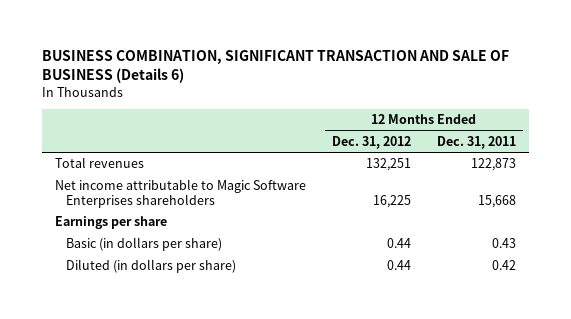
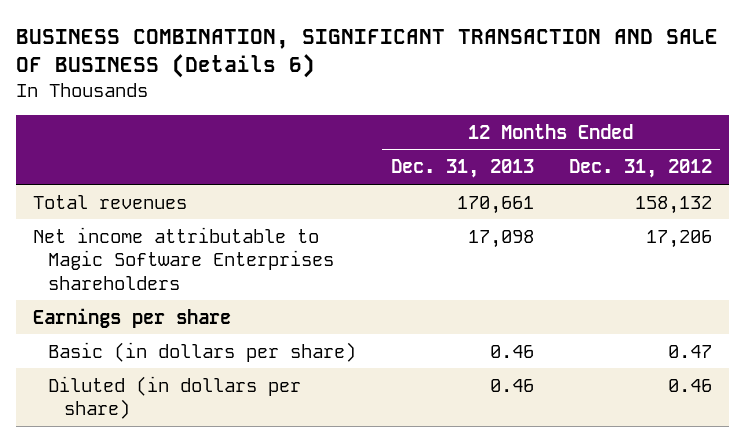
[437,136,517,150] Dec. 31, 2011 -> none
none -> [390,159,534,179] Dec. 31, 2013
[365,158,411,172] 132,251 -> [634,195,712,214] 158,132
[372,194,411,208] 16,225 -> [645,229,712,248] 17,206
[386,238,411,249] 0.44 -> [667,344,712,358] 0.47
[386,260,411,271] 0.44 -> [667,378,712,392] 0.46

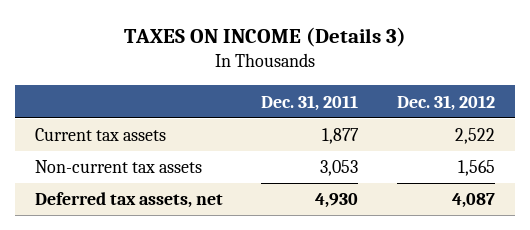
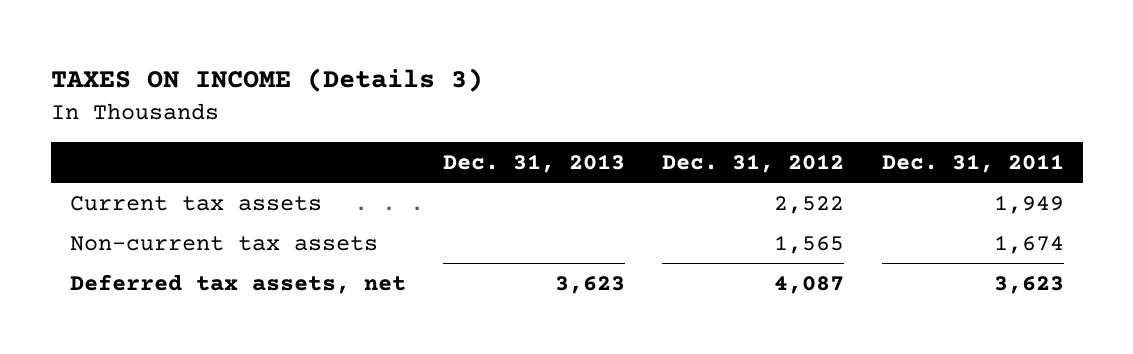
none -> [442,154,625,174] Dec. 31, 2013
[322,128,360,145] 1,877 -> [993,194,1064,214] 1,949
[320,160,359,177] 3,053 -> [993,234,1064,254] 1,674
[315,193,359,209] 4,930 -> [993,275,1064,294] 3,623

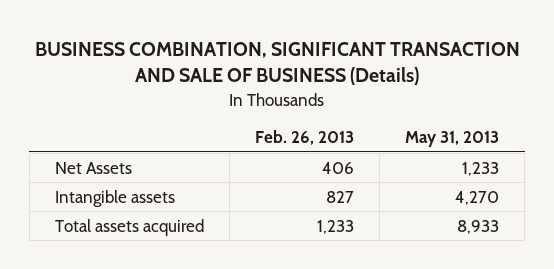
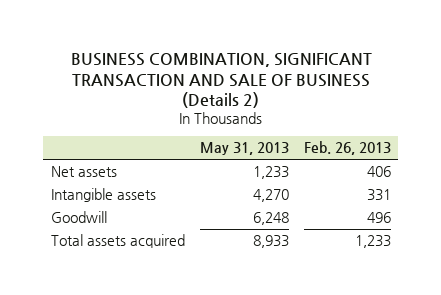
[34,41,520,86] BUSINESS COMBINATION, SIGNIFICANT TRANSACTION AND SALE OF BUSINESS (Details) -> [70,53,372,109] BUSINESS COMBINATION, SIGNIFICANT TRANSACTION AND SALE OF BUSINESS (Details 2)
[54,161,132,174] Net Assets -> [50,165,117,177] Net assets
[325,190,354,203] 827 -> [366,188,391,201] 331
none -> [50,210,107,223] Goodwill

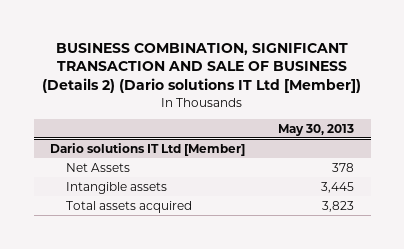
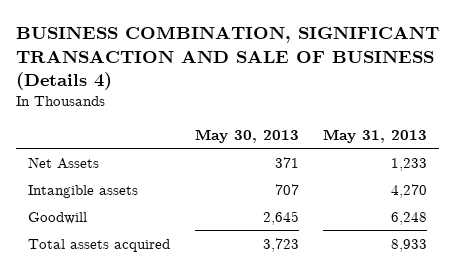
[42,42,362,94] BUSINESS COMBINATION, SIGNIFICANT TRANSACTION AND SALE OF BUSINESS (Details 2) (Dario solutions IT Ltd [Member]) -> [16,26,440,91] BUSINESS COMBINATION, SIGNIFICANT TRANSACTION AND SALE OF BUSINESS (Details 4)
none -> [323,129,428,144] May 31, 2013
[50,142,246,156] Dario solutions IT Ltd [Member] -> none
[332,162,355,172] 378 -> [274,156,299,168] 371
[321,181,355,193] 3,445 -> [274,183,299,195] 707
none -> [28,211,88,224] Goodwill
[322,200,355,212] 3,823 -> [262,237,299,252] 3,723

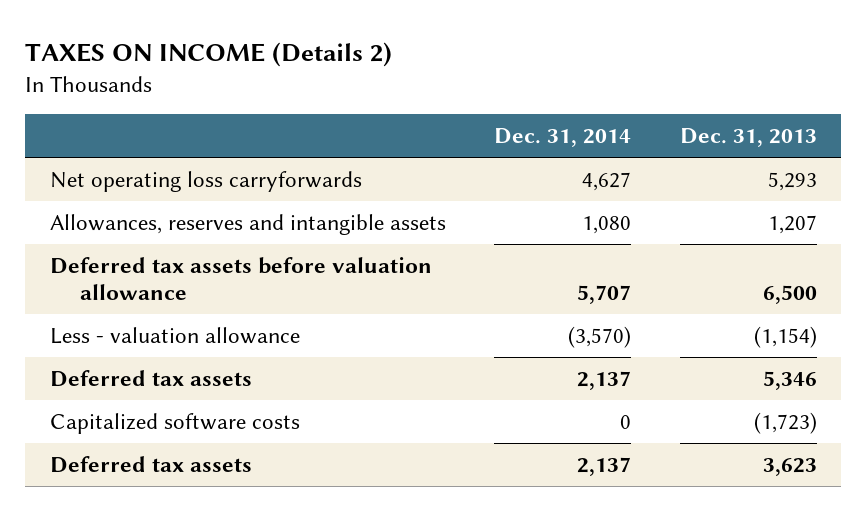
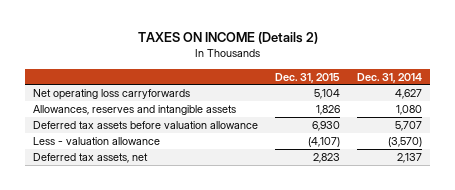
[679,128,817,148] Dec. 31, 2013 -> none
none -> [275,72,341,83] Dec. 31, 2015
[49,369,252,387] Deferred tax assets -> none
[49,412,300,434] Capitalized software costs -> none
[49,455,252,473] Deferred tax assets -> [33,153,149,164] Deferred tax assets, net

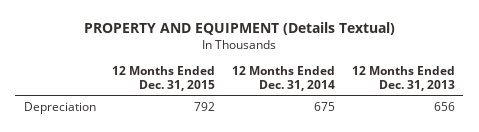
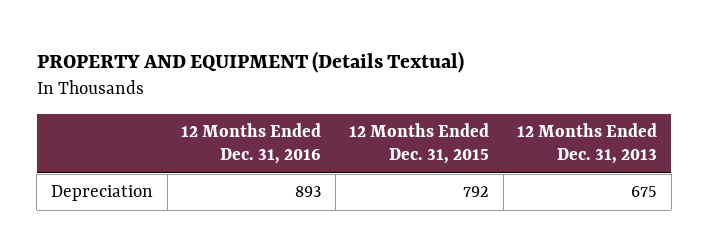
[232,66,336,91] 12 Months Ended Dec. 31, 2014 -> none
none -> [181,123,322,165] 12 Months Ended Dec. 31, 2016
[433,101,455,111] 656 -> [631,186,658,198] 675

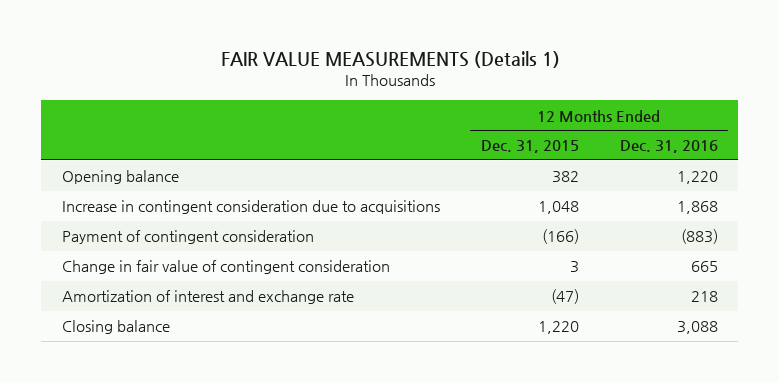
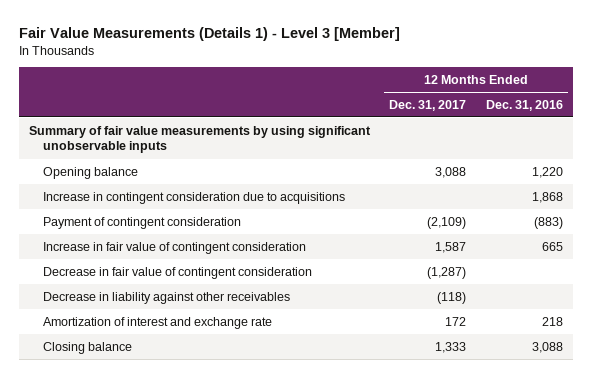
[220,50,560,68] FAIR VALUE MEASUREMENTS (Details 1) -> [18,27,400,42] Fair Value Measurements (Details 1) - Level 3 [Member]
[480,140,579,154] Dec. 31, 2015 -> none
none -> [389,99,467,111] Dec. 31, 2017
none -> [28,125,371,154] Summary of fair value measurements by using significant unobservable inputs
[61,260,390,275] Change in fair value of contingent consideration -> [42,241,306,254] Increase in fair value of contingent consideration
none -> [42,266,312,279] Decrease in fair value of contingent consideration
none -> [42,291,290,304] Decrease in liability against other receivables

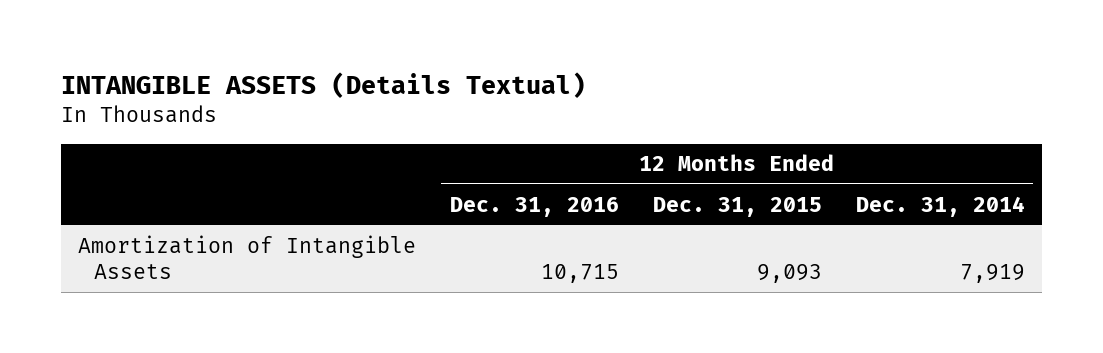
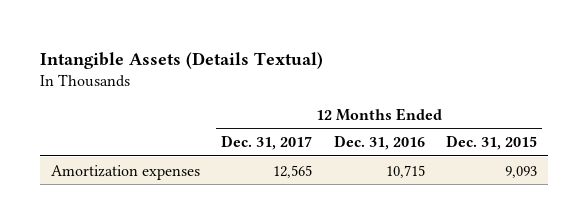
[60,71,586,98] INTANGIBLE ASSETS (Details Textual) -> [40,51,324,69] Intangible Assets (Details Textual)
[855,195,1025,217] Dec. 31, 2014 -> none
none -> [221,135,313,151] Dec. 31, 2017
[77,234,416,280] Amortization of Intangible Assets -> [50,164,200,180] Amortization expenses

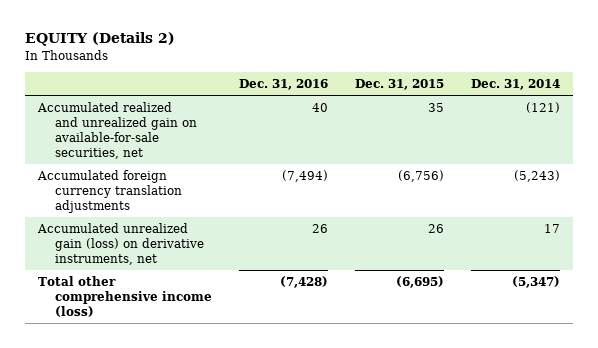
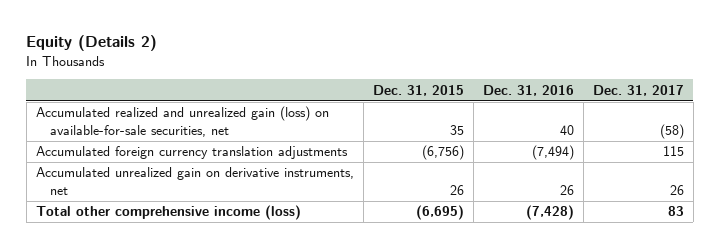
[24,32,175,47] EQUITY (Details 2) -> [26,35,158,52] Equity (Details 2)
[470,78,560,90] Dec. 31, 2014 -> none
none -> [592,84,684,96] Dec. 31, 2017
[37,102,198,160] Accumulated realized and unrealized gain on available-for-sale securities, net -> [35,106,329,137] Accumulated realized and unrealized gain (loss) on available-for-sale securities, net
[37,223,205,266] Accumulated unrealized gain (loss) on derivative instruments, net -> [35,167,354,195] Accumulated unrealized gain on derivative instruments, net

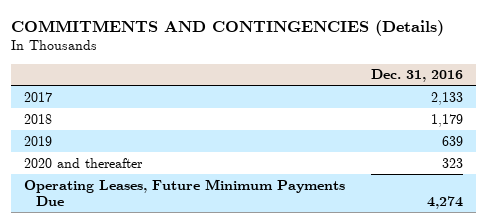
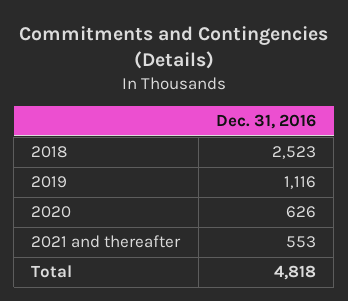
[11,19,445,36] COMMITMENTS AND CONTINGENCIES (Details) -> [18,25,328,69] Commitments and Contingencies (Details)
[23,91,52,102] 2017 -> none
[23,178,345,206] Operating Leases, Future Minimum Payments Due -> none
[430,113,463,127] 1,179 -> [272,146,317,160] 2,523
[441,135,463,146] 639 -> [284,176,317,190] 1,116
none -> [31,206,72,219] 2020
[23,157,143,168] 2020 and thereafter -> [31,235,182,249] 2021 and thereafter
[441,157,463,168] 323 -> [286,236,317,249] 553
none -> [31,265,73,279] Total

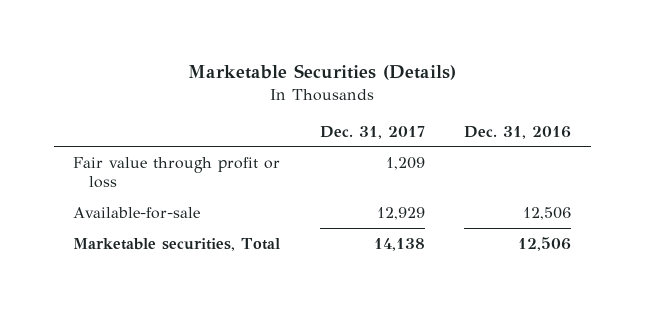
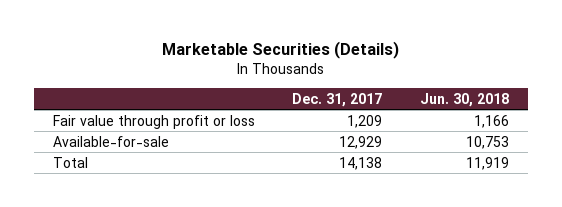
[464,125,572,139] Dec. 31, 2016 -> none
none -> [420,92,510,107] Jun. 30, 2018
[73,237,281,251] Marketable securities, Total -> [52,156,88,168] Total

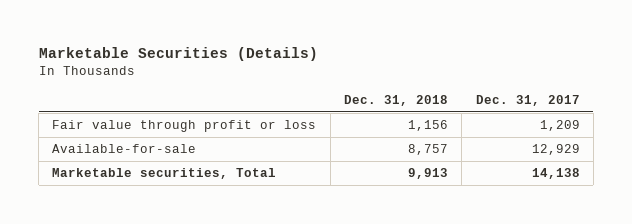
[420,92,510,107] Jun. 30, 2018 -> none
none -> [343,94,448,106] Dec. 31, 2018
[52,156,88,168] Total -> [52,168,277,180] Marketable securities, Total

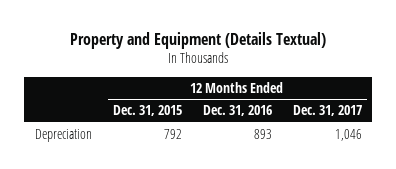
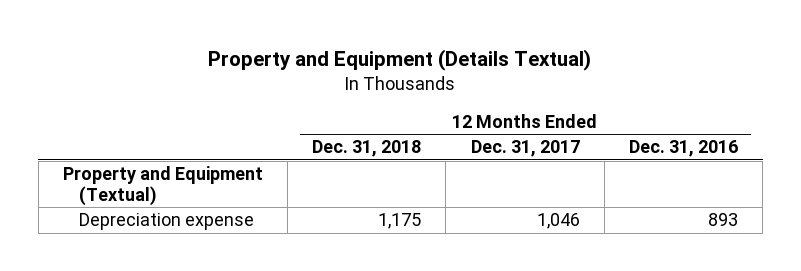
[112,105,182,117] Dec. 31, 2015 -> none
none -> [312,140,422,158] Dec. 31, 2018
none -> [62,166,263,206] Property and Equipment (Textual)
[34,129,92,143] Depreciation -> [78,213,254,231] Depreciation expense

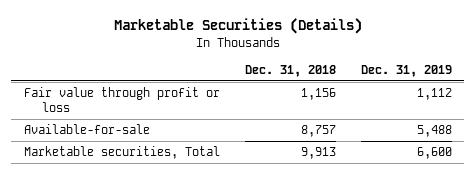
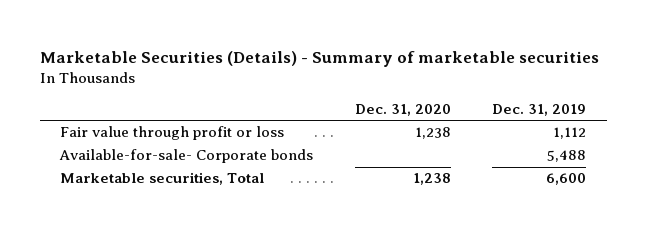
[113,18,362,35] Marketable Securities (Details) -> [39,50,599,67] Marketable Securities (Details) - Summary of marketable securities
[244,64,336,77] Dec. 31, 2018 -> none
none -> [354,104,451,117] Dec. 31, 2020
[23,124,150,135] Available-for-sale -> [59,149,314,164] Available-for-sale- Corporate bonds

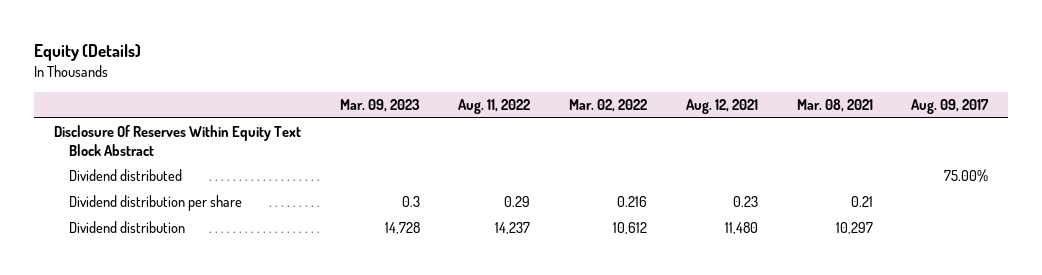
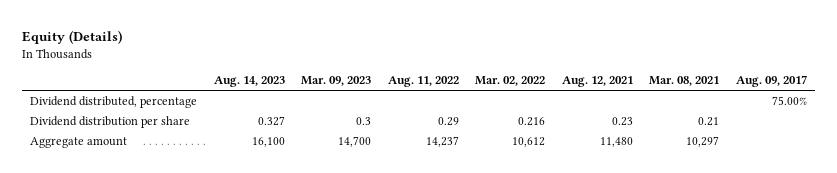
none -> [213,76,285,88] Aug. 14, 2023
[53,125,301,156] Disclosure Of Reserves Within Equity Text Block Abstract -> none
[68,169,182,182] Dividend distributed -> [30,95,198,108] Dividend distributed, percentage
[68,221,185,234] Dividend distribution -> none
none -> [30,136,128,148] Aggregate amount

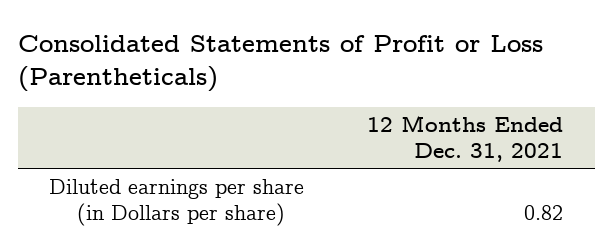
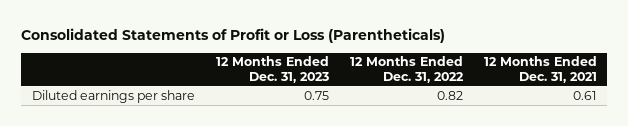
none -> [215,56,329,83] 12 Months Ended Dec. 31, 2023
none -> [349,56,464,83] 12 Months Ended Dec. 31, 2022
[49,179,305,226] Diluted earnings per share (in Dollars per share) -> [31,90,195,104] Diluted earnings per share
[524,204,564,220] 0.82 -> [572,91,597,101] 0.61

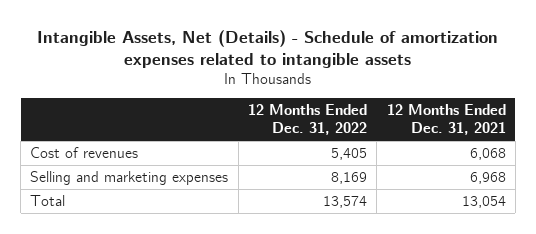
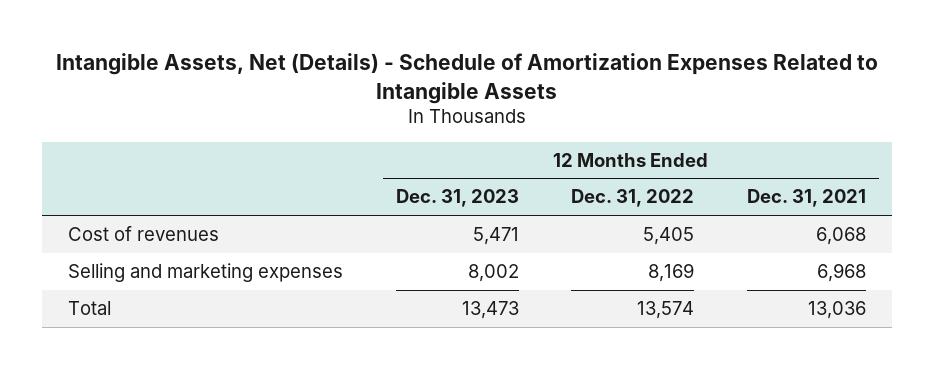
[36,29,498,68] Intangible Assets, Net (Details) - Schedule of amortization expenses related to intangible assets -> [56,53,879,104] Intangible Assets, Net (Details) - Schedule of Amortization Expenses Related to Intangible Assets
none -> [395,189,519,208] Dec. 31, 2023
[461,195,506,208] 13,054 -> [807,301,866,320] 13,036

